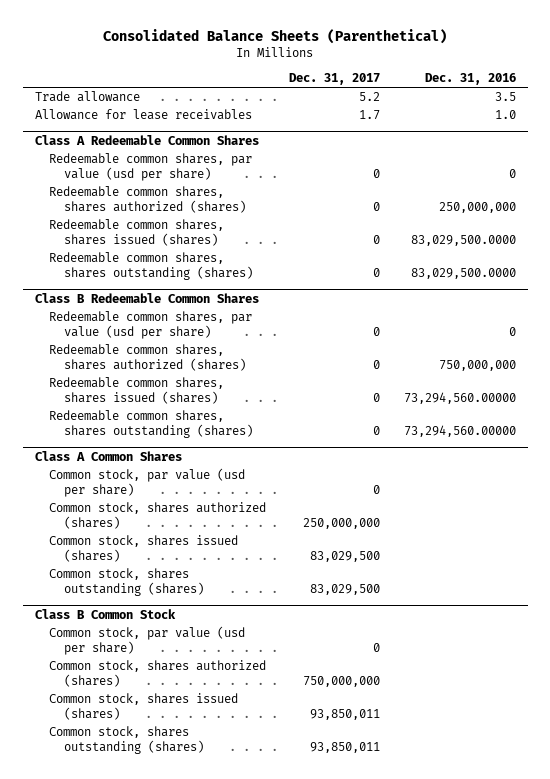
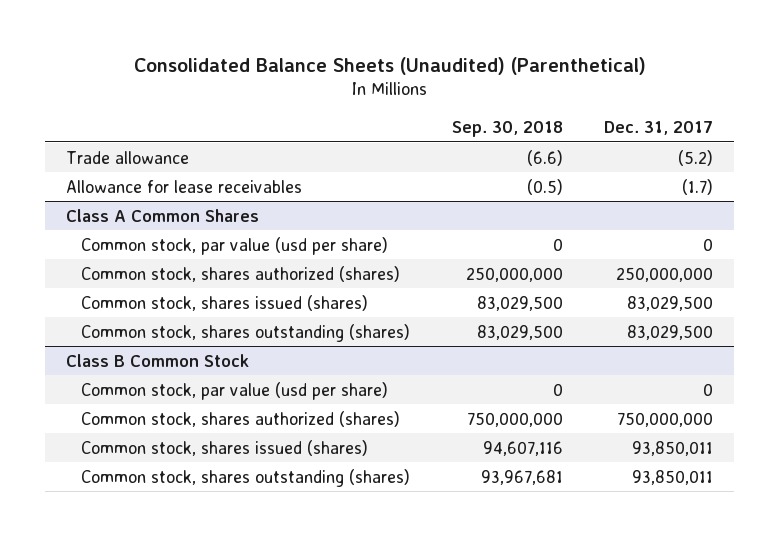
[103,29,448,45] Consolidated Balance Sheets (Parenthetical) -> [133,56,646,75] Consolidated Balance Sheets (Unaudited) (Parenthetical)
[424,73,516,86] Dec. 31, 2016 -> none
none -> [451,121,563,138] Sep. 30, 2018
[34,134,259,145] Class A Redeemable Common Shares -> none
[49,153,253,181] Redeemable common shares, par value (usd per share) -> none
[49,186,246,213] Redeemable common shares, shares authorized (shares) -> none
[49,219,225,246] Redeemable common shares, shares issued (shares) -> none
[49,252,253,280] Redeemable common shares, shares outstanding (shares) -> none
[34,292,259,303] Class B Redeemable Common Shares -> none
[49,311,253,339] Redeemable common shares, par value (usd per share) -> none
[49,344,246,371] Redeemable common shares, shares authorized (shares) -> none
[49,377,225,404] Redeemable common shares, shares issued (shares) -> none
[49,410,253,438] Redeemable common shares, shares outstanding (shares) -> none
[359,92,381,102] 5.2 -> [678,149,714,166] (5.2)
[359,110,381,121] 1.7 -> [682,178,714,195] (1.7)

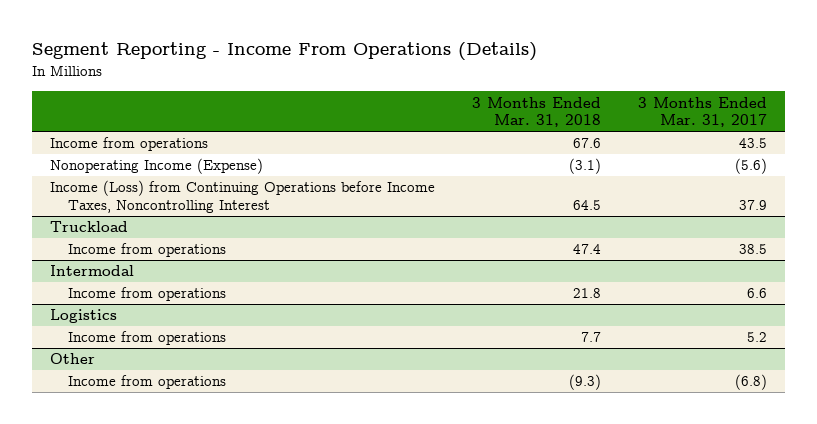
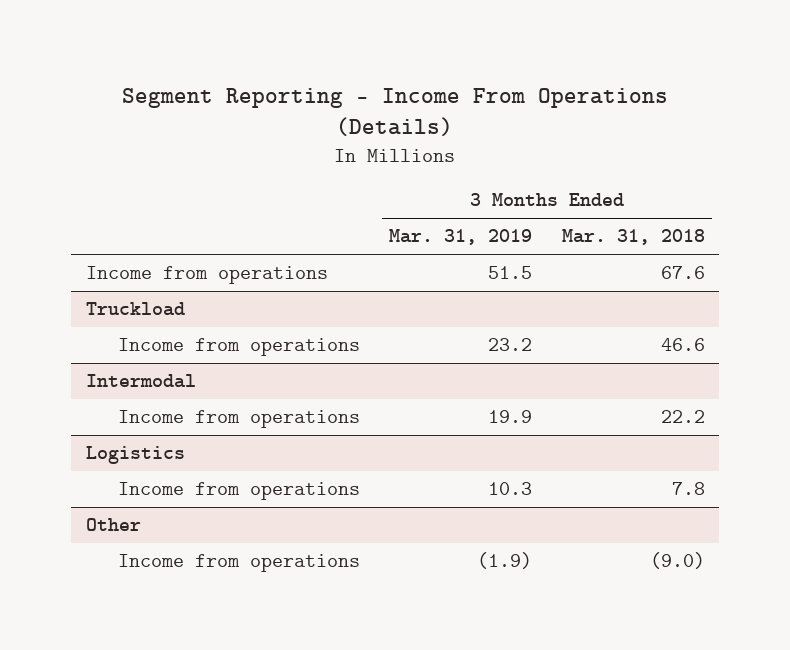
[638,96,768,128] 3 Months Ended Mar. 31, 2017 -> none
none -> [389,229,533,246] Mar. 31, 2019
[50,158,264,175] Nonoperating Income (Expense) -> none
[50,180,436,214] Income (Loss) from Continuing Operations before Income Taxes, Noncontrolling Interest -> none
[573,244,602,255] 47.4 -> [660,338,705,352] 46.6
[573,288,602,299] 21.8 -> [660,410,705,424] 22.2
[581,332,602,343] 7.7 -> [671,482,705,496] 7.8
[569,374,602,391] (9.3) -> [649,552,705,570] (9.0)

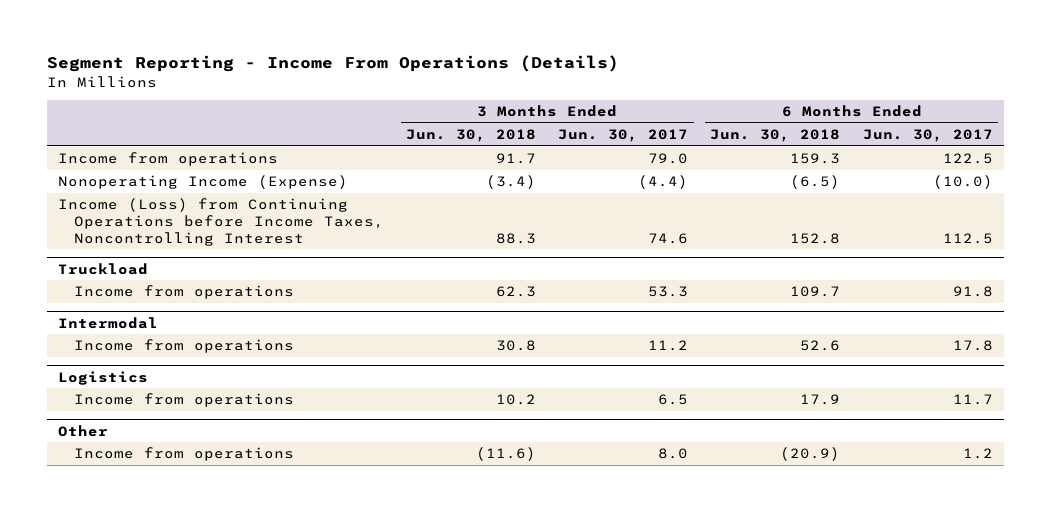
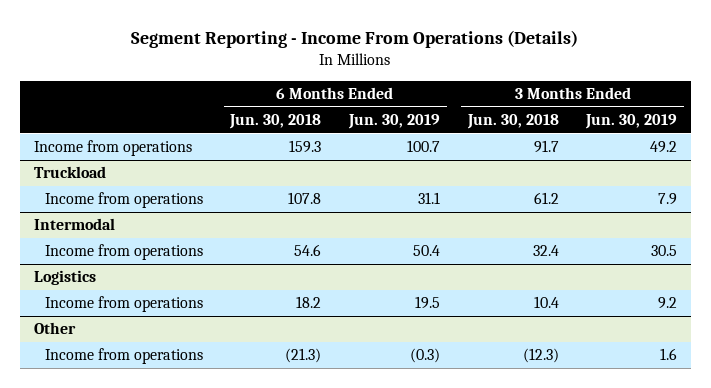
[558,129,689,143] Jun. 30, 2017 -> none
[862,129,993,143] Jun. 30, 2017 -> none
none -> [348,113,441,129] Jun. 30, 2019
none -> [585,113,678,129] Jun. 30, 2019
[58,175,349,190] Nonoperating Income (Expense) -> none
[58,198,385,246] Income (Loss) from Continuing Operations before Income Taxes, Noncontrolling Interest -> none
[496,286,537,298] 62.3 -> [533,192,559,205] 61.2
[790,286,841,298] 109.7 -> [288,192,322,205] 107.8
[496,340,537,352] 30.8 -> [532,245,559,257] 32.4
[800,340,841,352] 52.6 -> [294,244,322,257] 54.6
[496,394,537,406] 10.2 -> [533,296,559,309] 10.4
[800,394,841,406] 17.9 -> [296,296,322,309] 18.2
[476,447,537,462] (11.6) -> [522,348,559,364] (12.3)
[780,447,841,462] (20.9) -> [285,348,322,364] (21.3)

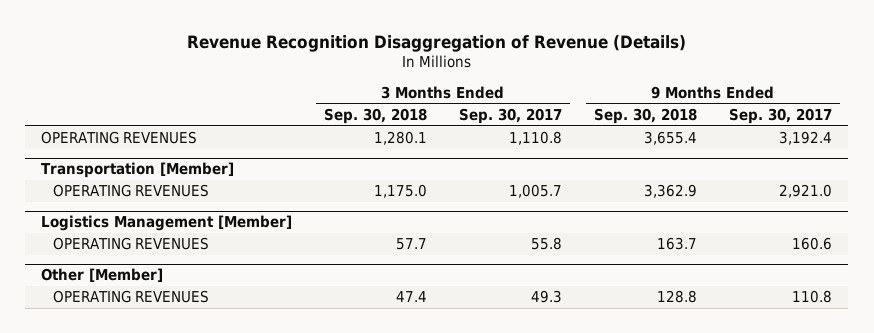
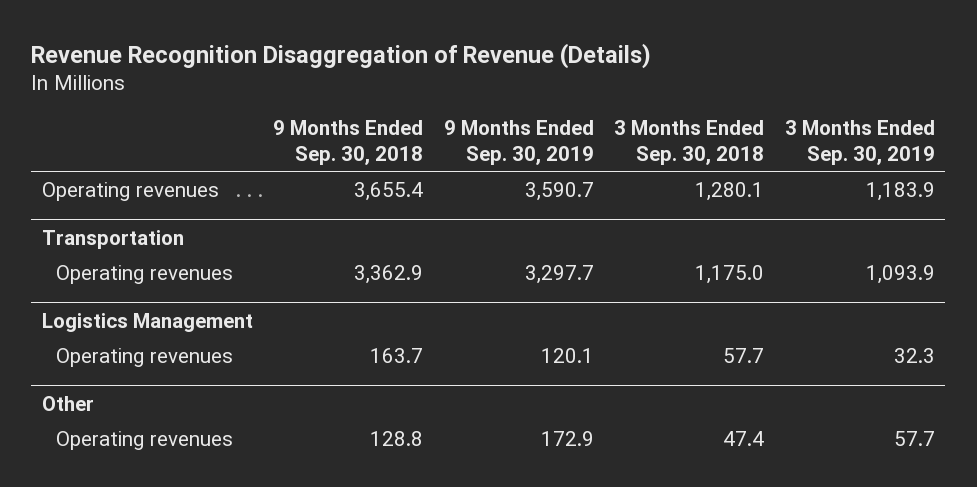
[459,107,563,124] Sep. 30, 2017 -> none
[729,107,833,124] Sep. 30, 2017 -> none
none -> [443,120,594,165] 9 Months Ended Sep. 30, 2019
none -> [785,120,936,165] 3 Months Ended Sep. 30, 2019
[41,131,198,145] OPERATING REVENUES -> [41,181,219,201] Operating revenues
[41,162,235,179] Transportation [Member] -> [41,229,184,249] Transportation
[53,184,210,198] OPERATING REVENUES -> [56,264,234,284] Operating revenues
[41,215,293,232] Logistics Management [Member] -> [41,312,253,332] Logistics Management
[53,237,210,251] OPERATING REVENUES -> [56,347,234,367] Operating revenues
[41,268,164,283] Other [Member] -> [41,395,94,411] Other
[53,290,210,304] OPERATING REVENUES -> [56,430,234,450] Operating revenues

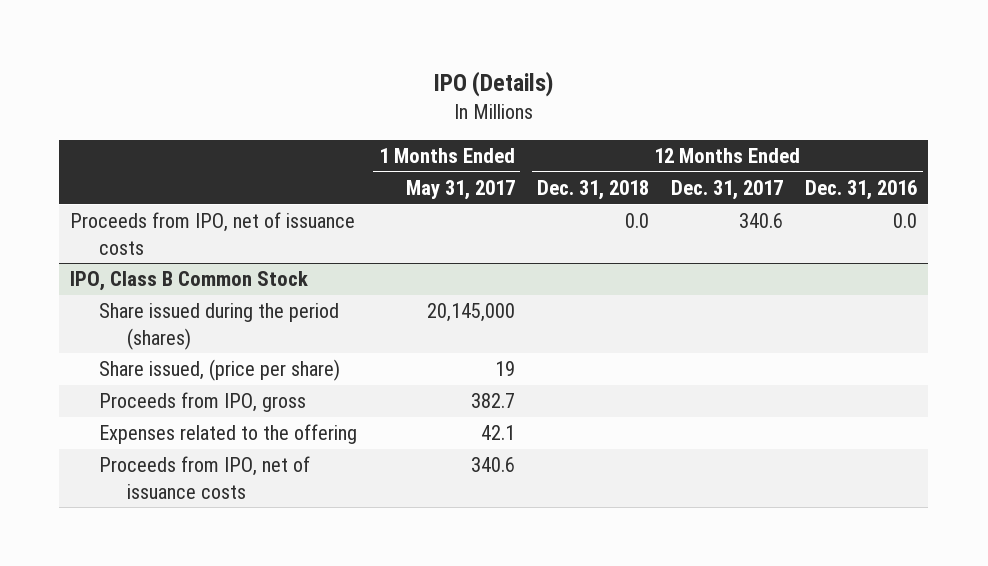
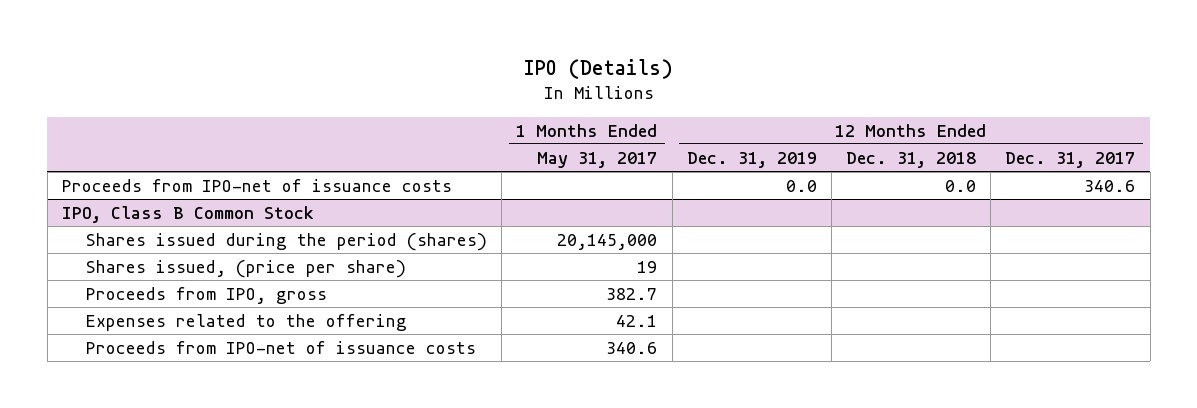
[805,179,918,200] Dec. 31, 2016 -> none
none -> [686,151,817,168] Dec. 31, 2019
[70,212,356,255] Proceeds from IPO, net of issuance costs -> [61,178,452,192] Proceeds from IPO-net of issuance costs
[98,303,339,350] Share issued during the period (shares) -> [86,232,488,251] Shares issued during the period (shares)
[98,359,340,382] Share issued, (price per share) -> [86,259,407,278] Shares issued, (price per share)
[98,456,310,499] Proceeds from IPO, net of issuance costs -> [86,340,477,354] Proceeds from IPO-net of issuance costs

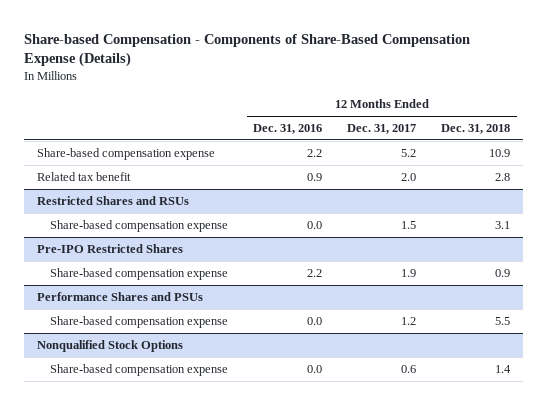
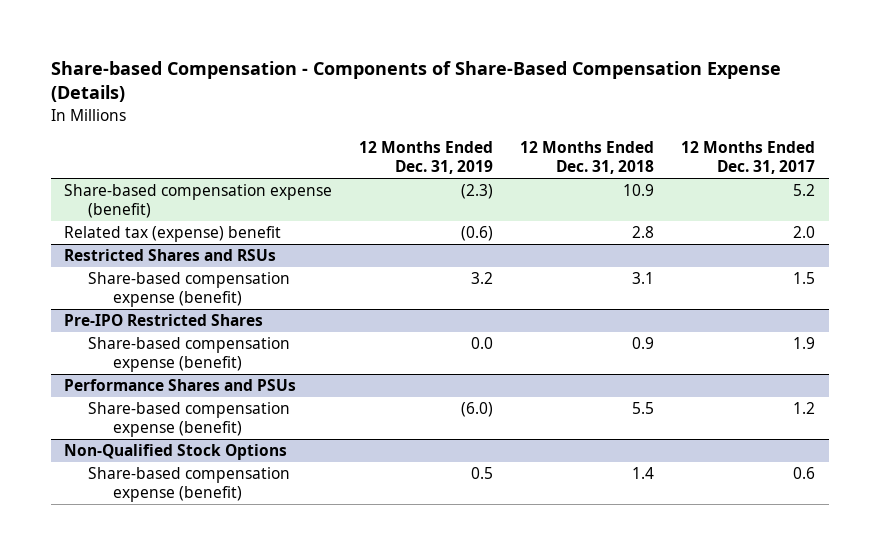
[253,124,323,135] Dec. 31, 2016 -> none
none -> [359,141,494,175] 12 Months Ended Dec. 31, 2019
[36,147,215,160] Share-based compensation expense -> [64,184,333,219] Share-based compensation expense (benefit)
[36,171,131,181] Related tax benefit -> [64,226,282,243] Related tax (expense) benefit
[50,219,229,232] Share-based compensation expense -> [88,272,291,308] Share-based compensation expense (benefit)
[50,267,229,280] Share-based compensation expense -> [88,337,291,373] Share-based compensation expense (benefit)
[36,339,183,352] Nonqualified Stock Options -> none
[50,315,229,328] Share-based compensation expense -> [88,402,291,438] Share-based compensation expense (benefit)
none -> [64,444,288,461] Non-Qualified Stock Options
[50,363,229,376] Share-based compensation expense -> [88,467,291,503] Share-based compensation expense (benefit)

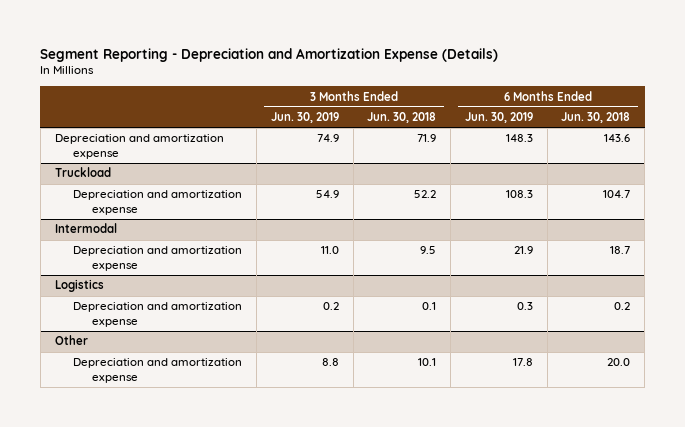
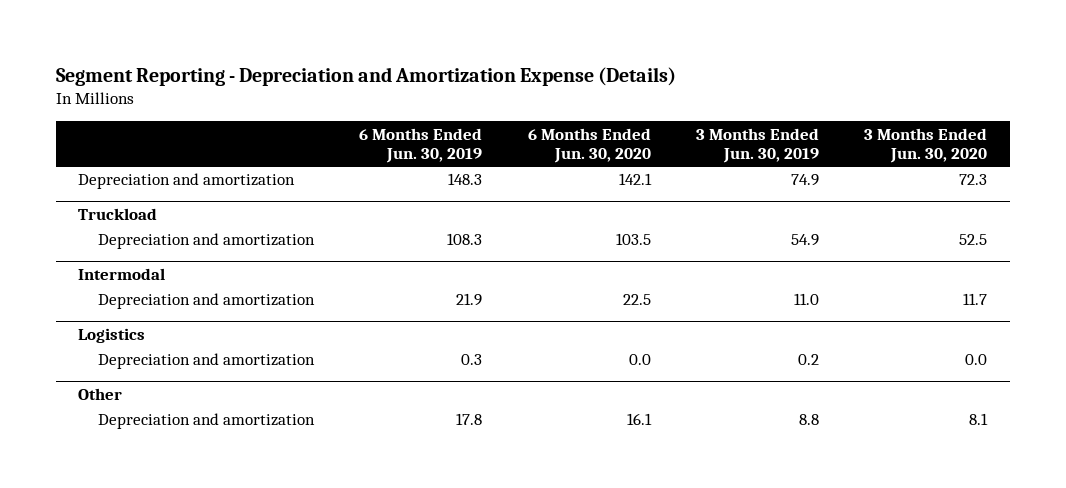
[367,112,437,124] Jun. 30, 2018 -> none
[561,112,631,124] Jun. 30, 2018 -> none
none -> [527,127,651,164] 6 Months Ended Jun. 30, 2020
none -> [864,127,988,164] 3 Months Ended Jun. 30, 2020
[54,134,224,160] Depreciation and amortization expense -> [78,173,296,190] Depreciation and amortization
[73,190,243,216] Depreciation and amortization expense -> [97,233,315,250] Depreciation and amortization
[73,246,243,272] Depreciation and amortization expense -> [97,293,315,310] Depreciation and amortization
[73,302,243,328] Depreciation and amortization expense -> [97,353,315,370] Depreciation and amortization
[73,358,243,384] Depreciation and amortization expense -> [97,413,315,430] Depreciation and amortization

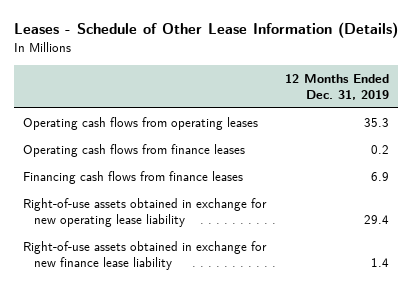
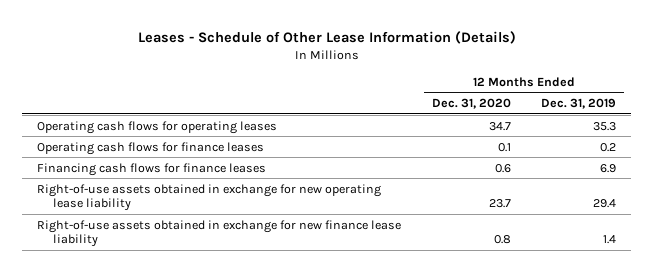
none -> [431,98,511,110] Dec. 31, 2020
[23,116,259,130] Operating cash flows from operating leases -> [37,120,278,134] Operating cash flows for operating leases
[23,143,246,157] Operating cash flows from finance leases -> [37,141,265,155] Operating cash flows for finance leases
[23,170,244,184] Financing cash flows from finance leases -> [37,162,267,176] Financing cash flows for finance leases

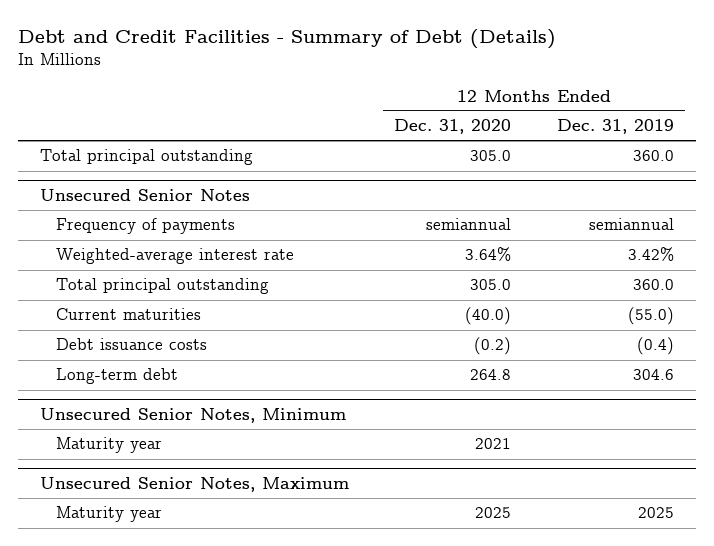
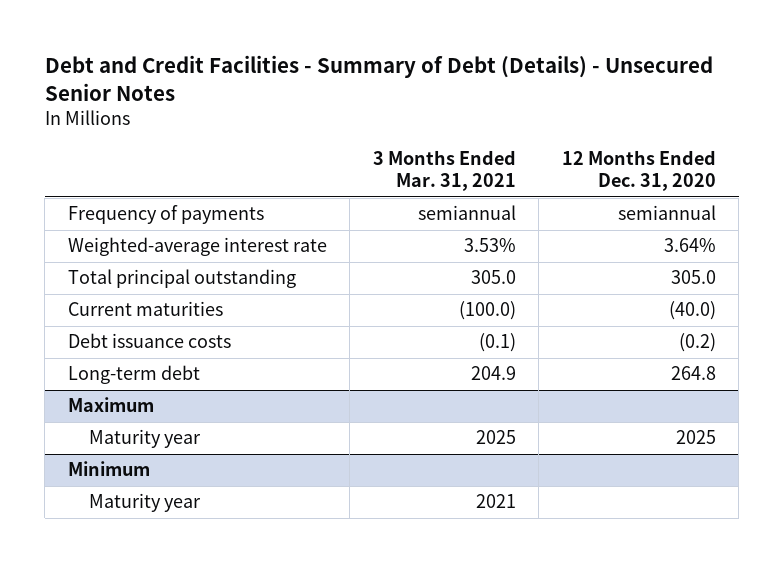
[17,28,556,49] Debt and Credit Facilities - Summary of Debt (Details) -> [44,54,713,101] Debt and Credit Facilities - Summary of Debt (Details) - Unsecured Senior Notes
[556,119,674,135] Dec. 31, 2019 -> none
none -> [372,150,516,192] 3 Months Ended Mar. 31, 2021
[40,149,254,166] Total principal outstanding -> none
[40,189,251,202] Unsecured Senior Notes -> none
[40,408,347,424] Unsecured Senior Notes, Minimum -> none
[56,437,163,454] Maturity year -> none
[40,477,350,493] Unsecured Senior Notes, Maximum -> none
none -> [67,397,154,413] Maximum
none -> [67,461,150,477] Minimum
none -> [89,493,202,513] Maturity year

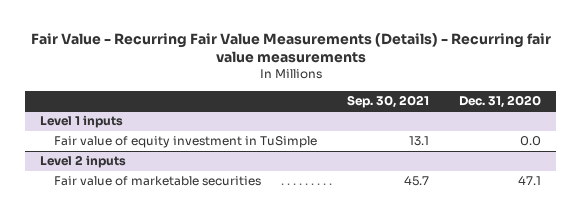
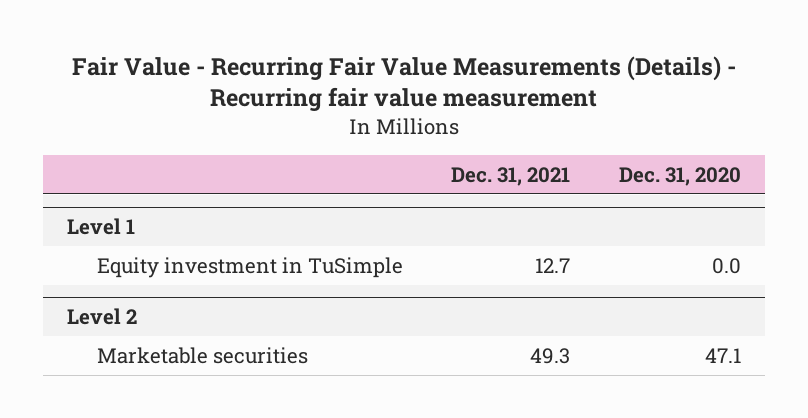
[30,32,551,64] Fair Value - Recurring Fair Value Measurements (Details) - Recurring fair value measurements -> [71,55,736,113] Fair Value - Recurring Fair Value Measurements (Details) - Recurring fair value measurement
[347,94,430,108] Sep. 30, 2021 -> none
none -> [451,166,571,186] Dec. 31, 2021
[40,115,124,129] Level 1 inputs -> [66,217,135,235] Level 1
[54,136,318,149] Fair value of equity investment in TuSimple -> [96,256,403,278] Equity investment in TuSimple
[40,155,127,169] Level 2 inputs -> [66,307,137,325] Level 2
[54,176,262,187] Fair value of marketable securities -> [96,346,308,364] Marketable securities

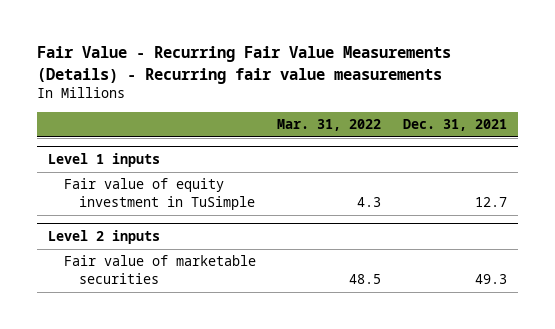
[71,55,736,113] Fair Value - Recurring Fair Value Measurements (Details) - Recurring fair value measurement -> [37,46,452,84] Fair Value - Recurring Fair Value Measurements (Details) - Recurring fair value measurements
[618,166,741,186] Dec. 31, 2020 -> none
none -> [277,119,382,132] Mar. 31, 2022
[66,217,135,235] Level 1 -> [47,153,160,168] Level 1 inputs
[96,256,403,278] Equity investment in TuSimple -> [63,178,256,211] Fair value of equity investment in TuSimple
[66,307,137,325] Level 2 -> [47,230,160,245] Level 2 inputs
[96,346,308,364] Marketable securities -> [63,255,256,285] Fair value of marketable securities

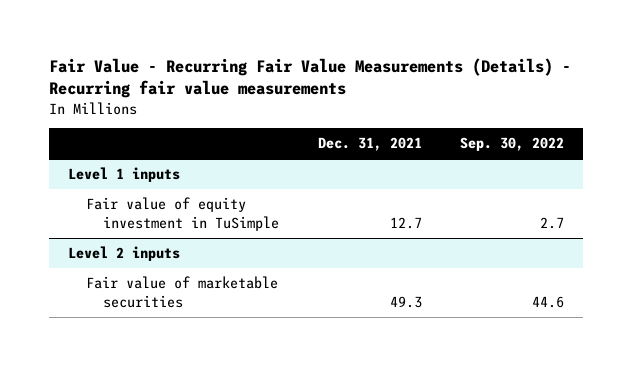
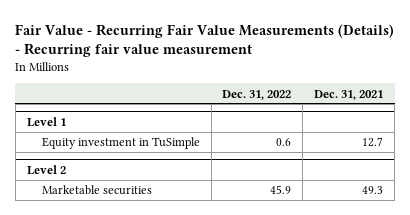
[48,57,571,99] Fair Value - Recurring Fair Value Measurements (Details) - Recurring fair value measurements -> [15,23,395,58] Fair Value - Recurring Fair Value Measurements (Details) - Recurring fair value measurement
[460,137,565,152] Sep. 30, 2022 -> none
none -> [222,89,292,100] Dec. 31, 2022
[68,167,181,183] Level 1 inputs -> [26,116,66,127] Level 1
[85,197,280,231] Fair value of equity investment in TuSimple -> [41,137,200,150] Equity investment in TuSimple
[68,246,181,262] Level 2 inputs -> [26,164,66,175] Level 2
[85,276,278,308] Fair value of marketable securities -> [41,185,152,196] Marketable securities

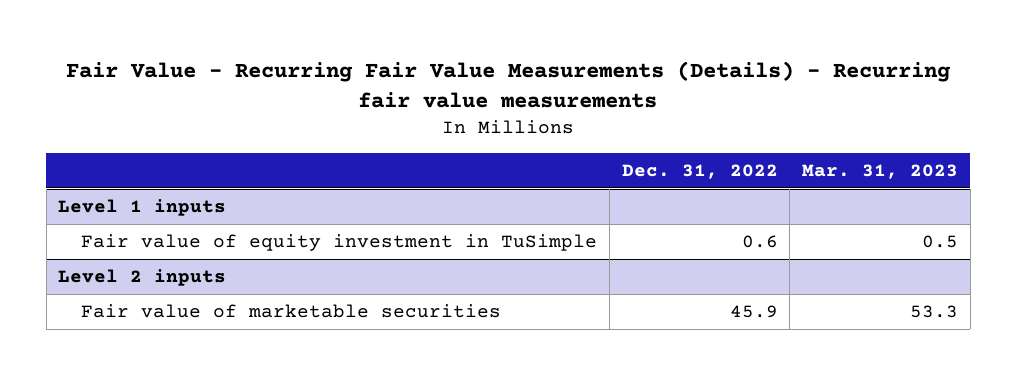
[15,23,395,58] Fair Value - Recurring Fair Value Measurements (Details) - Recurring fair value measurement -> [66,60,952,108] Fair Value - Recurring Fair Value Measurements (Details) - Recurring fair value measurements
[314,89,384,100] Dec. 31, 2021 -> none
none -> [801,163,958,179] Mar. 31, 2023
[26,116,66,127] Level 1 -> [58,199,227,217] Level 1 inputs
[41,137,200,150] Equity investment in TuSimple -> [81,234,598,252] Fair value of equity investment in TuSimple
[26,164,66,175] Level 2 -> [58,269,227,287] Level 2 inputs
[41,185,152,196] Marketable securities -> [81,304,502,319] Fair value of marketable securities

